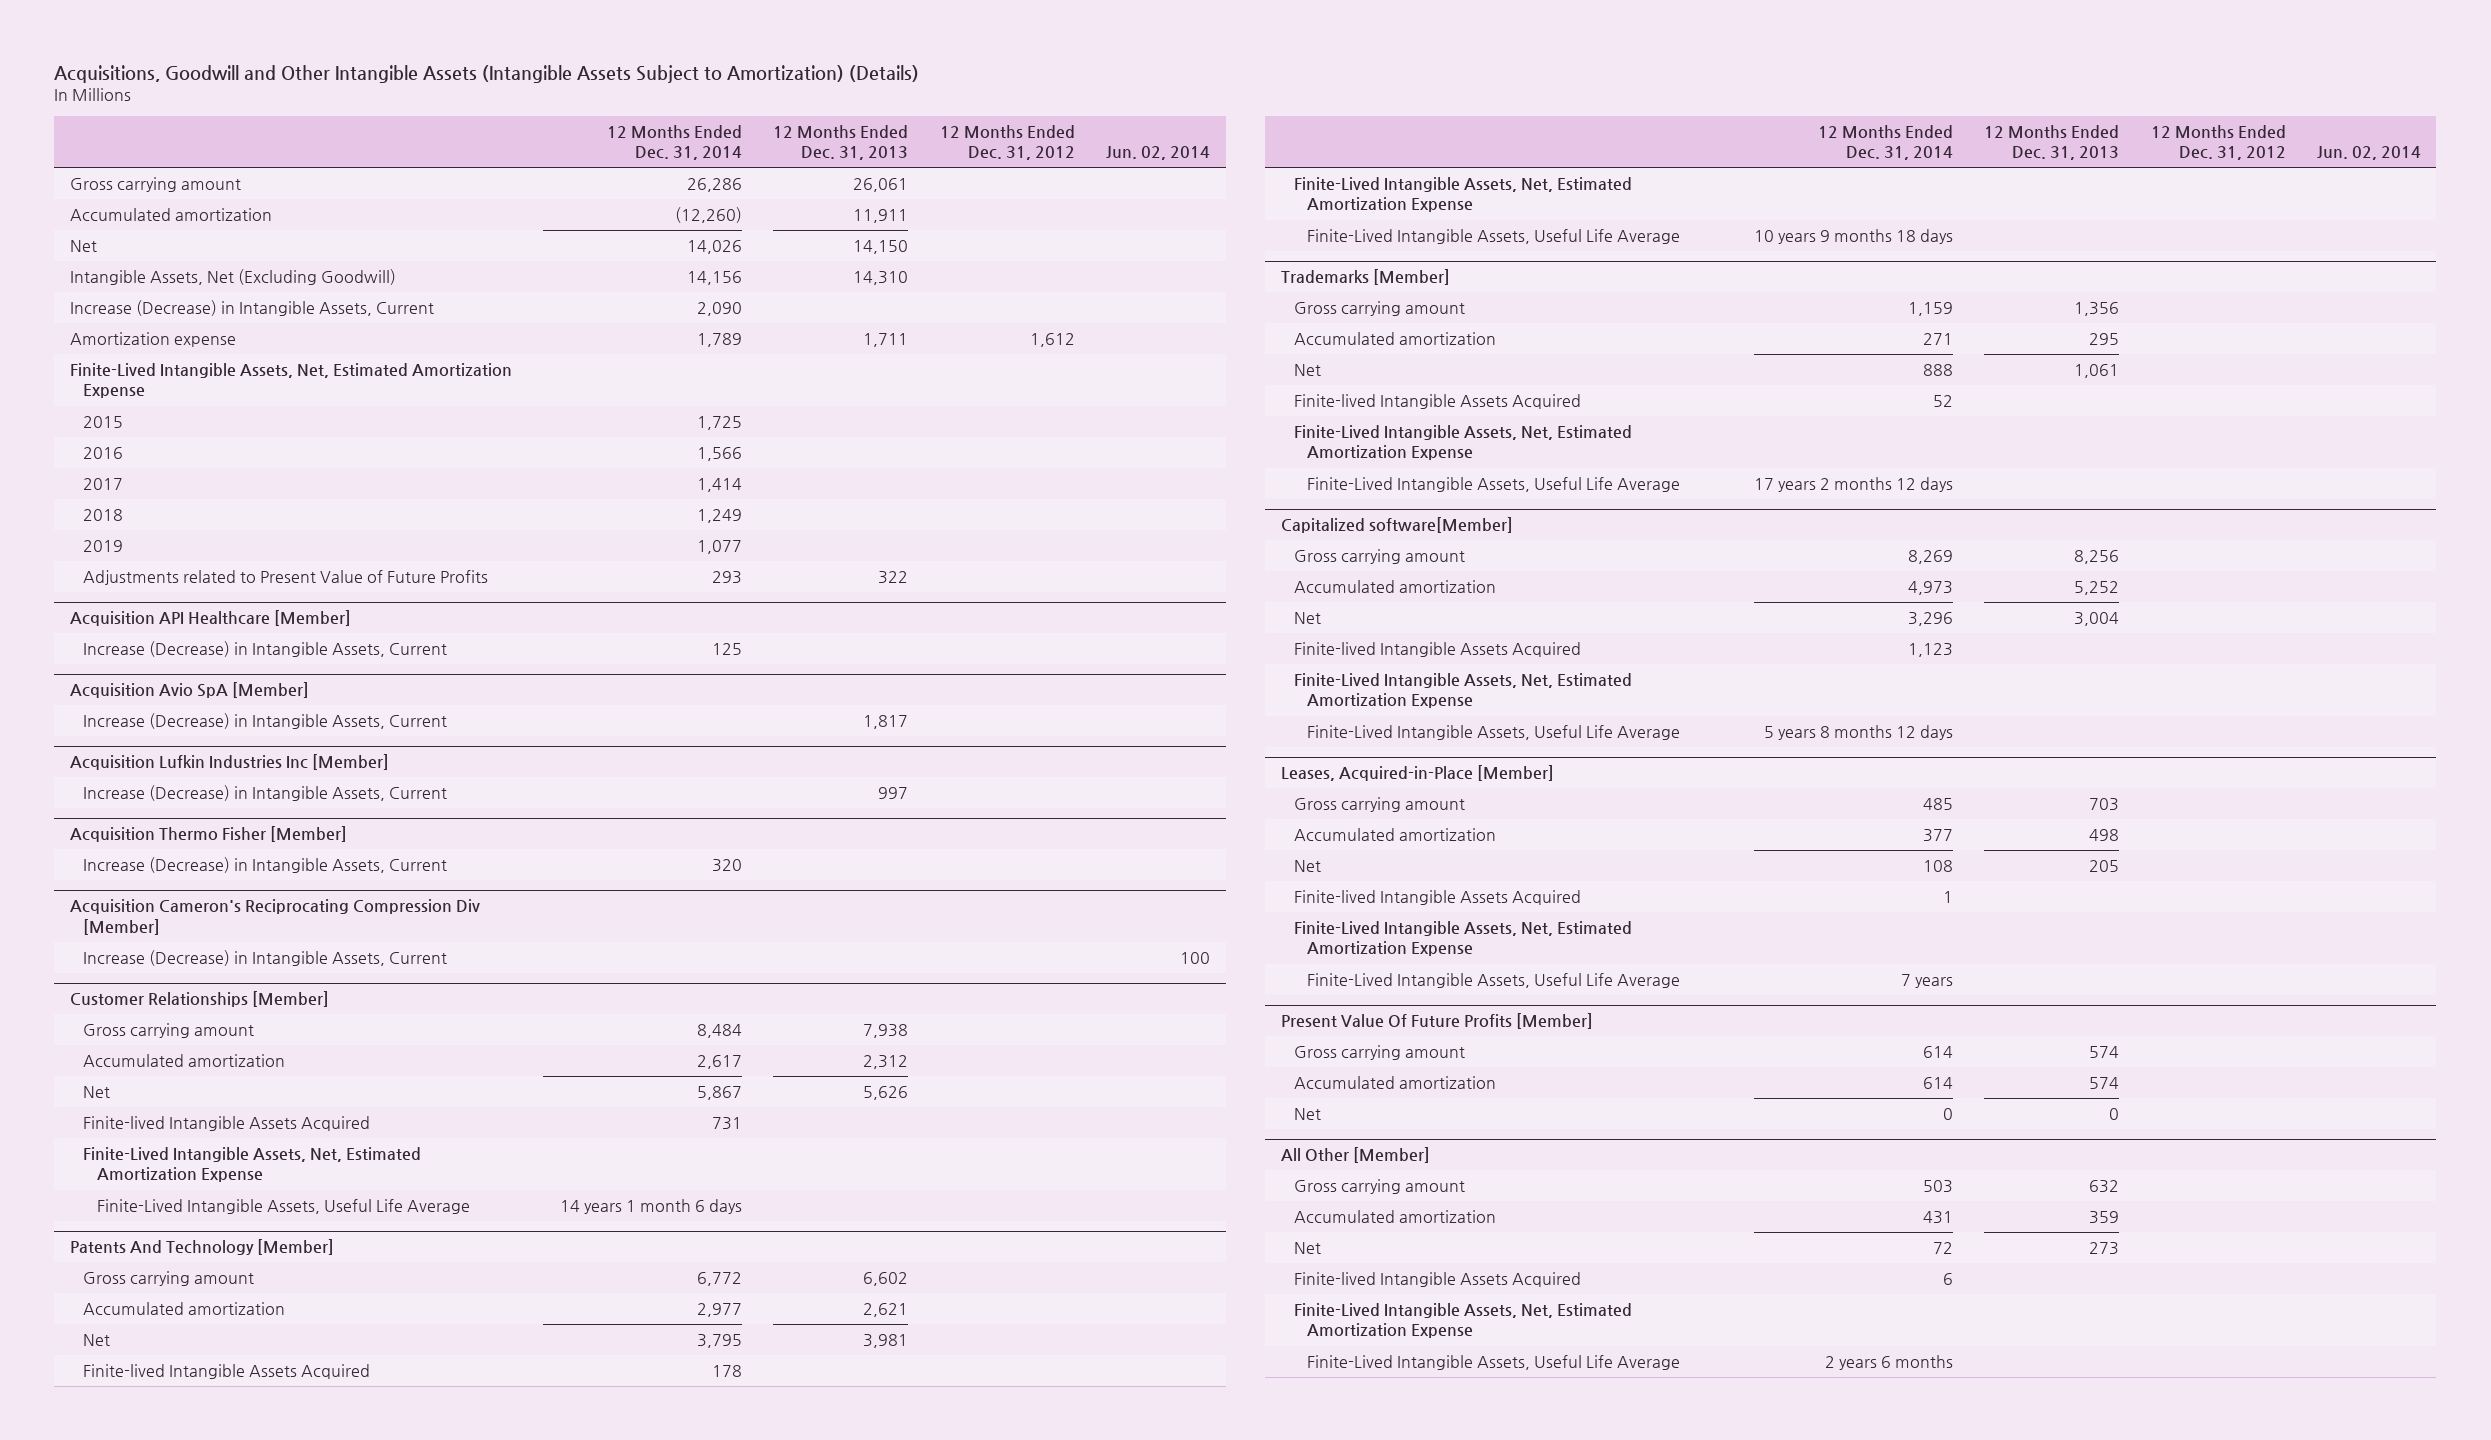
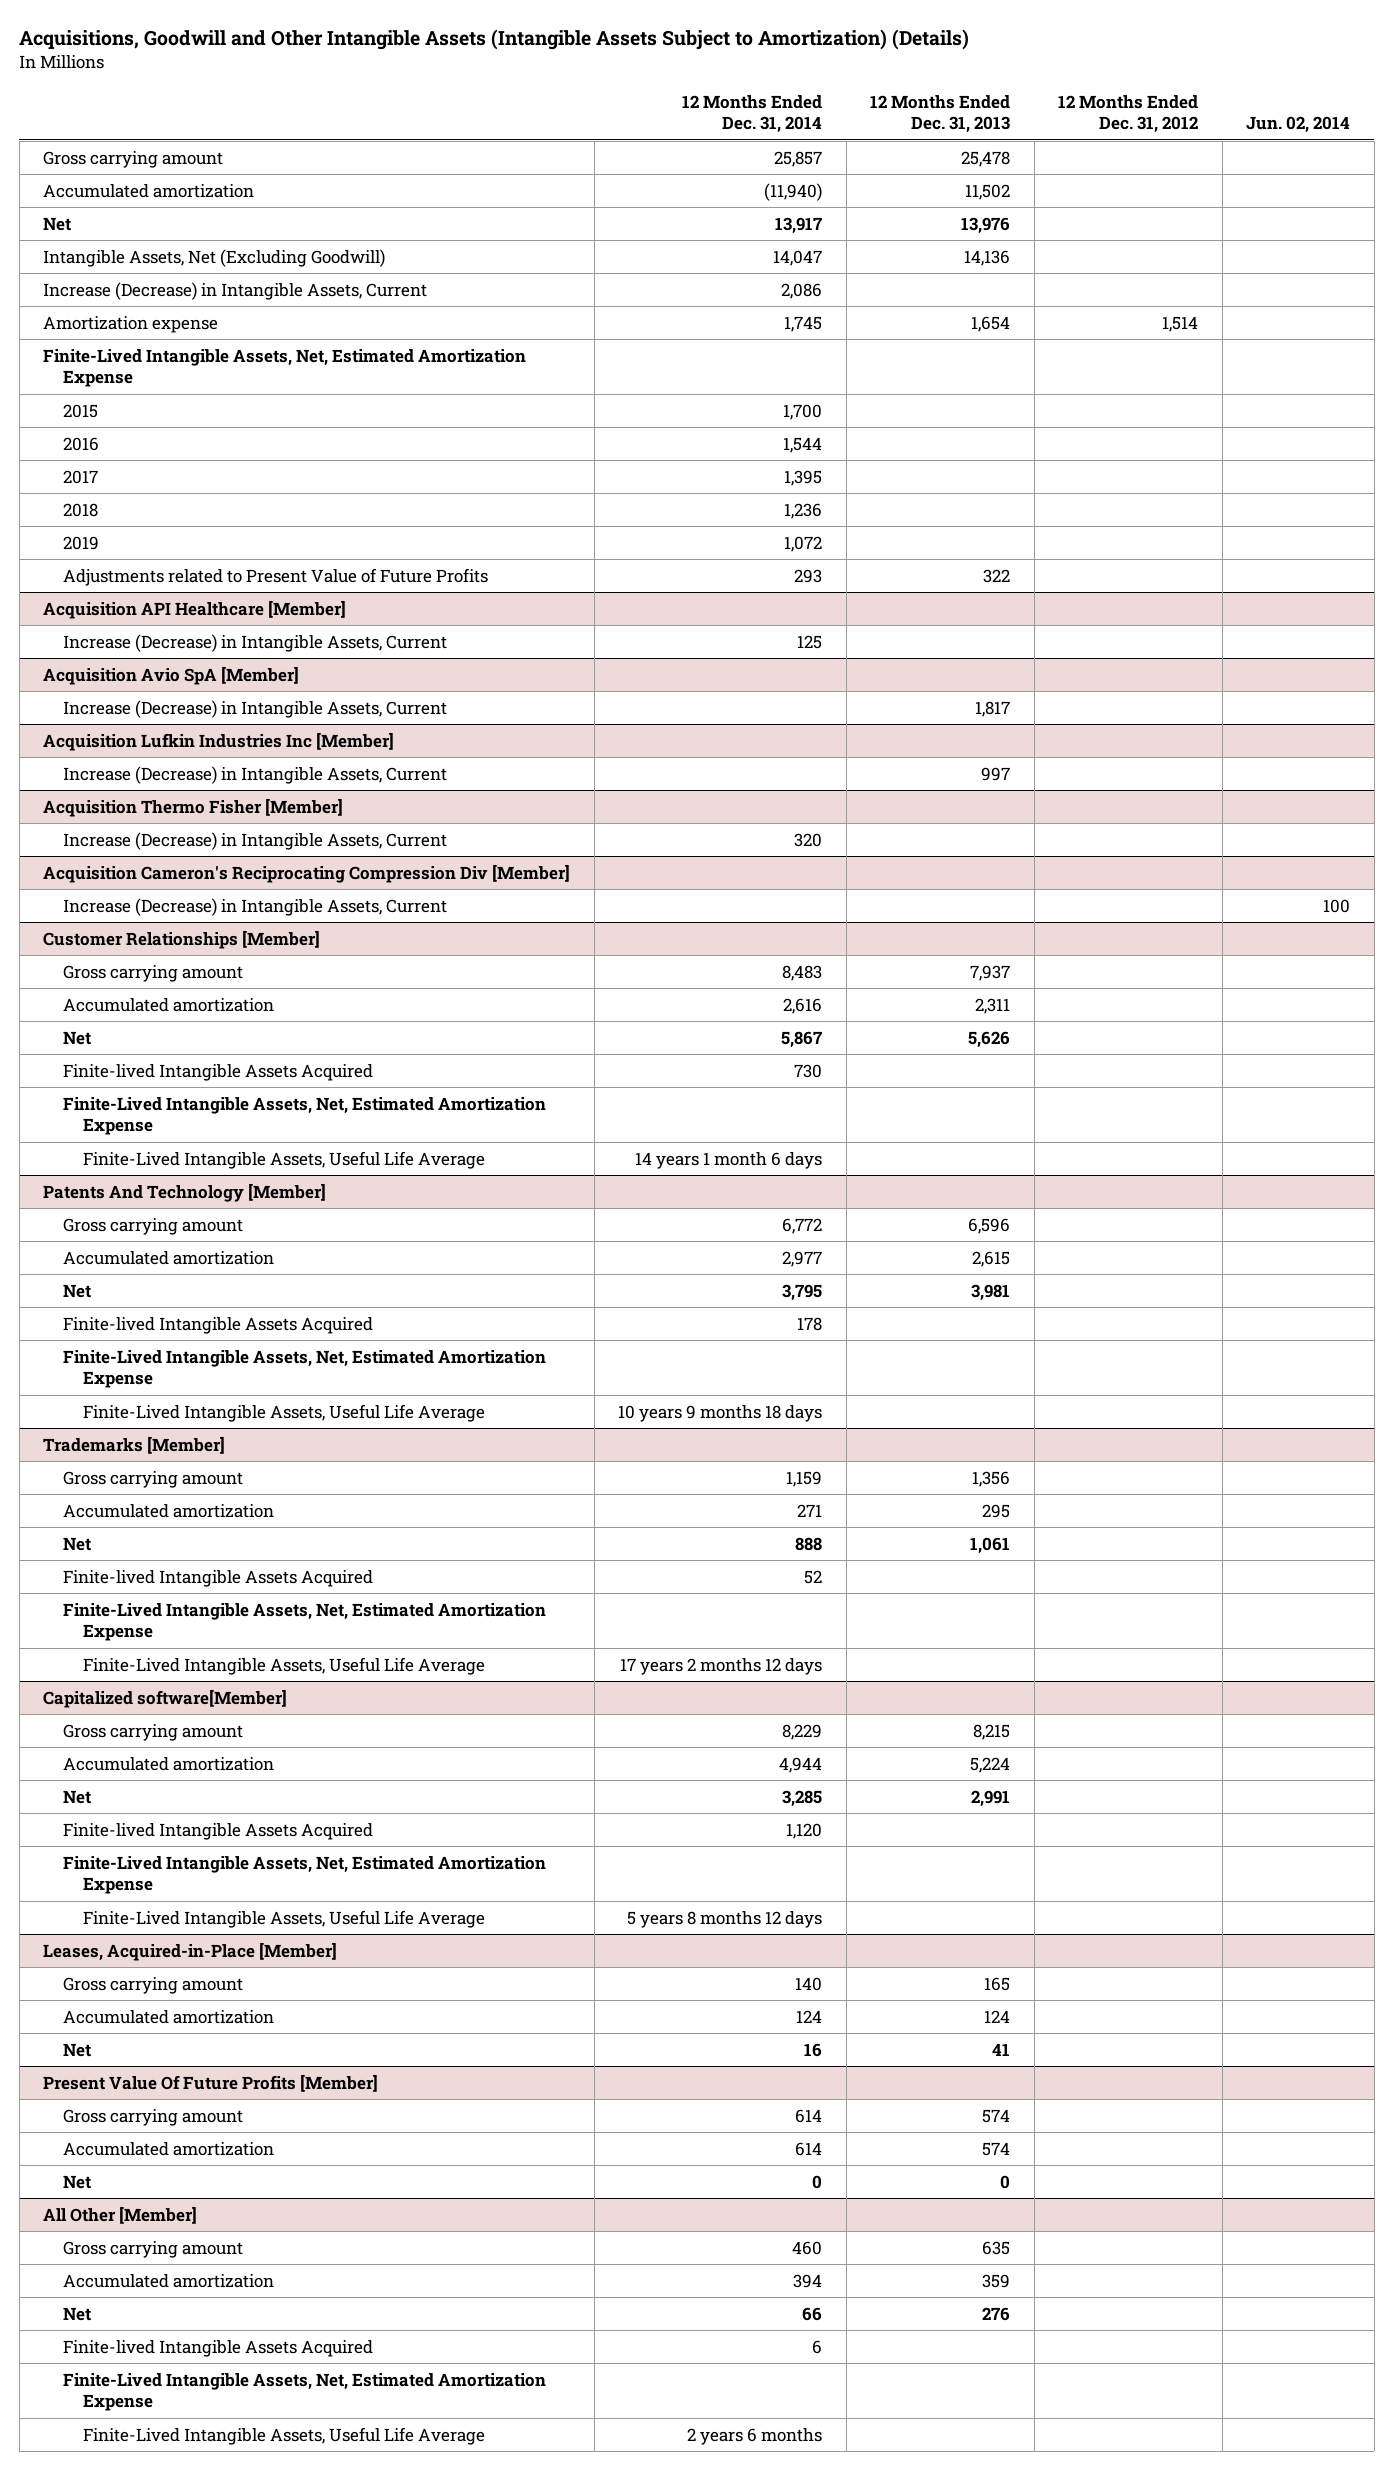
[687,178,743,193] 26,286 -> [774,150,823,167] 25,857
[853,178,909,193] 26,061 -> [961,150,1011,167] 25,478
[675,207,743,224] (12,260) -> [764,182,823,201] (11,940)
[853,209,909,224] 11,911 -> [965,183,1011,200] 11,502
[687,240,743,255] 14,026 -> [775,216,823,234] 13,917
[853,240,909,255] 14,150 -> [961,216,1011,234] 13,976
[687,271,743,286] 14,156 -> [773,249,823,266] 14,047
[853,271,909,286] 14,310 -> [964,249,1011,266] 14,136
[697,302,743,317] 2,090 -> [781,282,823,299] 2,086
[697,333,743,348] 1,789 -> [784,315,823,332] 1,745
[863,333,909,348] 1,711 -> [971,315,1011,332] 1,654
[1029,333,1075,348] 1,612 -> [1162,315,1199,332] 1,514
[697,416,743,431] 1,725 -> [783,403,823,420] 1,700
[697,447,743,462] 1,566 -> [783,436,823,453] 1,544
[697,478,743,493] 1,414 -> [784,469,823,486] 1,395
[697,509,743,524] 1,249 -> [784,502,823,519] 1,236
[697,540,743,555] 1,077 -> [784,535,823,552] 1,072
[697,1024,743,1039] 8,484 -> [782,964,823,981] 8,483
[863,1024,909,1039] 7,938 -> [970,964,1011,981] 7,937
[697,1055,743,1070] 2,617 -> [783,997,823,1014] 2,616
[863,1055,909,1070] 2,312 -> [975,997,1011,1014] 2,311
[712,1117,743,1131] 731 -> [794,1063,823,1078] 730
[863,1272,909,1287] 6,602 -> [968,1217,1011,1234] 6,596
[863,1303,909,1318] 2,621 -> [972,1250,1011,1267] 2,615
[1907,550,1953,565] 8,269 -> [782,1723,823,1740] 8,229
[2074,550,2120,565] 8,256 -> [973,1723,1011,1740] 8,215
[1907,581,1953,596] 4,973 -> [779,1756,823,1773] 4,944
[2074,581,2120,596] 5,252 -> [970,1756,1011,1773] 5,224
[1907,612,1953,627] 3,296 -> [782,1789,823,1807] 3,285
[2074,612,2120,627] 3,004 -> [971,1789,1011,1807] 2,991
[1907,643,1953,658] 1,123 -> [786,1822,823,1839] 1,120
[1294,890,1582,906] Finite-lived Intangible Assets Acquired -> none
[1294,921,1633,957] Finite-Lived Intangible Assets, Net, Estimated Amortization Expense -> none
[1307,973,1681,989] Finite-Lived Intangible Assets, Useful Life Average -> none
[1922,798,1953,811] 485 -> [795,1976,823,1991] 140
[2089,798,2120,812] 703 -> [984,1976,1011,1991] 165
[1922,829,1953,843] 377 -> [796,2009,823,2023] 124
[2089,829,2120,842] 498 -> [984,2009,1011,2023] 124
[1922,860,1953,873] 108 -> [804,2042,823,2057] 16
[2089,860,2120,873] 205 -> [992,2042,1011,2056] 41
[1922,1180,1953,1194] 503 -> [792,2240,823,2255] 460
[2089,1180,2120,1194] 632 -> [982,2240,1011,2255] 635
[1922,1211,1953,1225] 431 -> [793,2273,823,2288] 394
[1932,1242,1953,1255] 72 -> [802,2306,823,2321] 66
[2089,1242,2120,1256] 273 -> [982,2306,1011,2321] 276

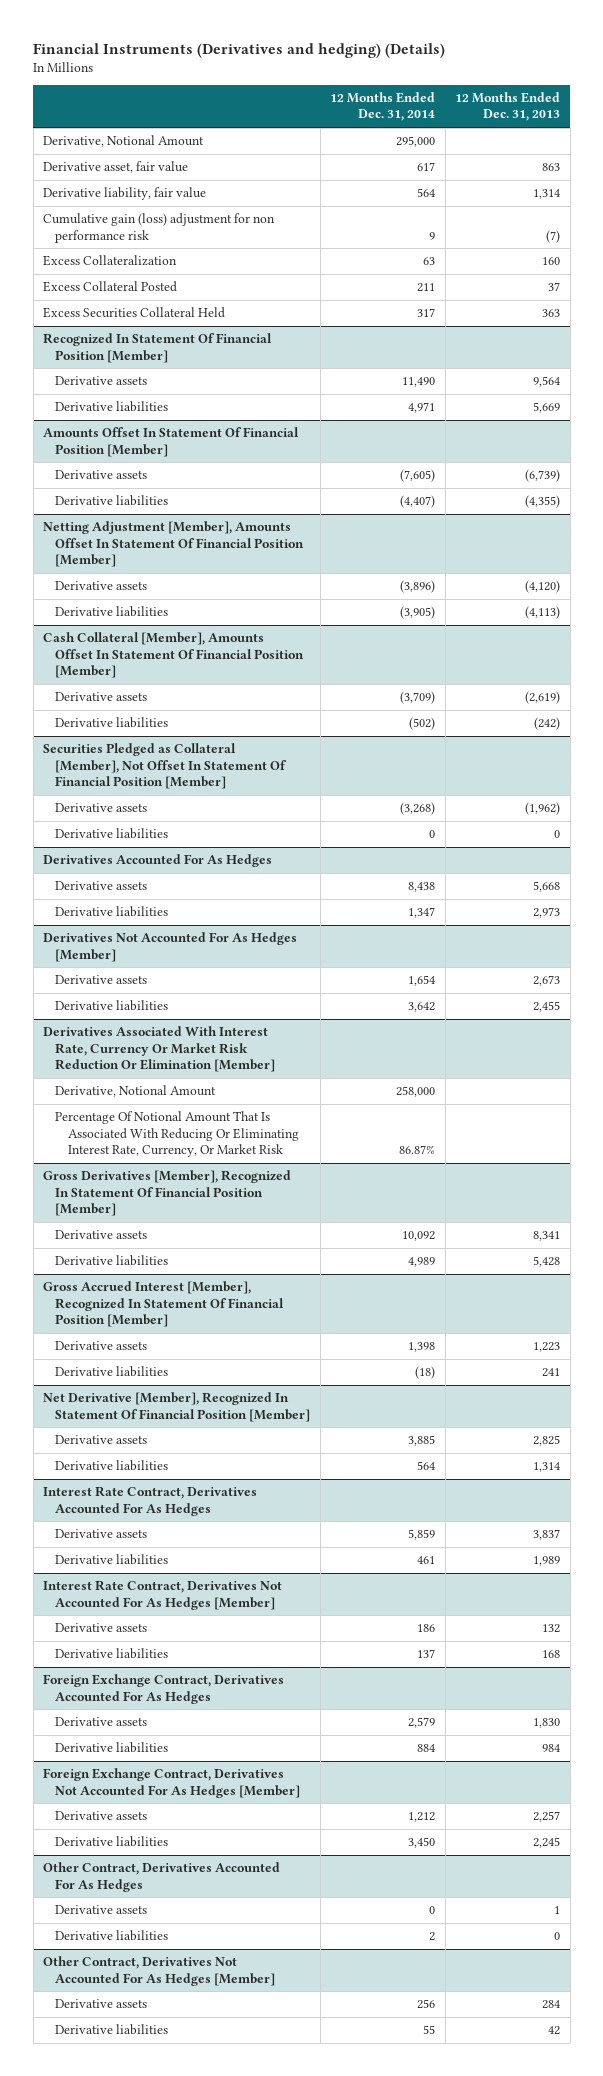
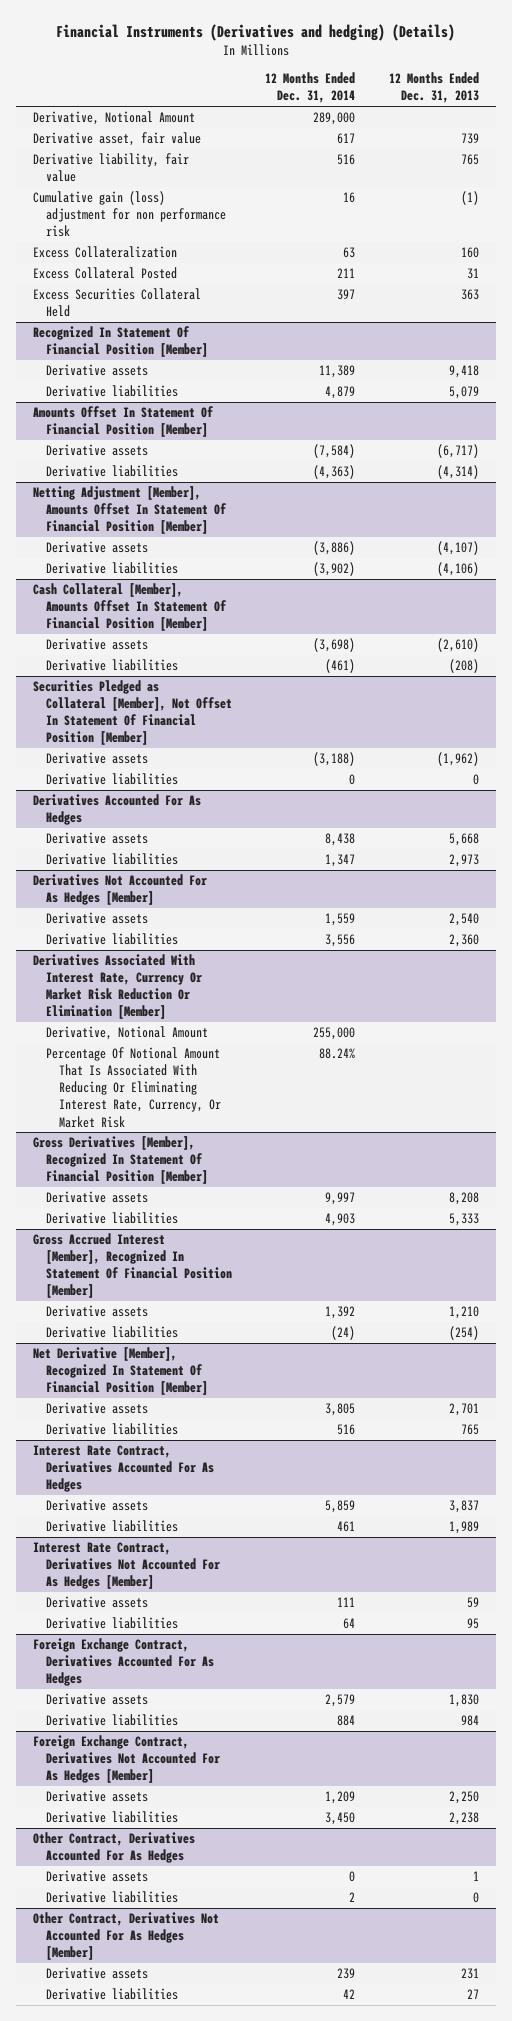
[396,136,436,148] 295,000 -> [313,112,356,126] 289,000
[542,163,561,172] 863 -> [461,133,480,145] 739
[417,188,436,198] 564 -> [337,154,356,166] 516
[533,189,561,200] 1,314 -> [461,154,480,166] 765
[429,231,436,240] 9 -> [343,192,356,204] 16
[546,229,561,243] (7) -> [461,191,480,206] (1)
[548,282,561,292] 37 -> [467,268,480,280] 31
[417,308,436,318] 317 -> [337,289,356,301] 397
[402,377,436,388] 11,490 -> [319,365,356,379] 11,389
[533,376,561,388] 9,564 -> [449,365,480,379] 9,418
[408,402,436,414] 4,971 -> [325,386,356,400] 4,879
[533,402,561,414] 5,669 -> [449,386,480,400] 5,079
[400,469,436,483] (7,605) -> [313,444,356,459] (7,584)
[525,469,561,483] (6,739) -> [437,444,480,459] (6,717)
[400,495,436,509] (4,407) -> [313,465,356,480] (4,363)
[525,495,561,509] (4,355) -> [437,465,480,480] (4,314)
[400,580,436,594] (3,896) -> [313,541,356,556] (3,886)
[525,580,561,594] (4,120) -> [437,541,480,556] (4,107)
[400,606,436,620] (3,905) -> [313,562,356,577] (3,902)
[525,606,561,620] (4,113) -> [437,562,480,577] (4,106)
[400,691,436,705] (3,709) -> [313,638,356,653] (3,698)
[525,691,561,705] (2,619) -> [437,638,480,653] (2,610)
[409,717,436,731] (502) -> [325,659,356,674] (461)
[534,717,561,731] (242) -> [449,659,480,674] (208)
[400,802,436,816] (3,268) -> [313,752,356,767] (3,188)
[408,975,436,987] 1,654 -> [325,913,356,927] 1,559
[533,975,561,987] 2,673 -> [449,913,480,927] 2,540
[408,1002,436,1013] 3,642 -> [325,934,356,948] 3,556
[533,1001,561,1013] 2,455 -> [449,934,480,948] 2,360
[396,1086,436,1098] 258,000 -> [313,1027,356,1041] 255,000
[399,1145,436,1155] 86.87% -> [319,1048,356,1060] 88.24%
[402,1231,436,1242] 10,092 -> [325,1192,356,1206] 9,997
[533,1231,561,1242] 8,341 -> [449,1192,480,1206] 8,208
[408,1257,436,1268] 4,989 -> [325,1213,356,1227] 4,903
[533,1256,561,1268] 5,428 -> [449,1213,480,1227] 5,333
[408,1342,436,1353] 1,398 -> [325,1306,356,1320] 1,392
[533,1342,561,1353] 1,223 -> [449,1306,480,1320] 1,210
[415,1366,436,1380] (18) -> [331,1326,356,1341] (24)
[542,1368,561,1378] 241 -> [449,1326,480,1341] (254)
[408,1435,436,1447] 3,885 -> [325,1403,356,1417] 3,805
[533,1435,561,1447] 2,825 -> [449,1403,480,1417] 2,701
[417,1461,436,1471] 564 -> [337,1424,356,1436] 516
[533,1462,561,1473] 1,314 -> [461,1424,480,1436] 765
[417,1624,436,1633] 186 -> [337,1597,356,1608] 111
[542,1624,561,1634] 132 -> [467,1597,480,1609] 59
[417,1649,436,1659] 137 -> [343,1618,356,1630] 64
[542,1650,561,1659] 168 -> [467,1618,480,1630] 95
[408,1812,436,1823] 1,212 -> [325,1791,356,1805] 1,209
[533,1811,561,1823] 2,257 -> [449,1791,480,1805] 2,250
[533,1837,561,1849] 2,245 -> [449,1812,480,1826] 2,238
[417,1999,436,2010] 256 -> [337,1968,356,1980] 239
[542,2000,561,2010] 284 -> [461,1968,480,1980] 231
[423,2025,436,2035] 55 -> [343,1989,356,2000] 42
[548,2026,561,2036] 42 -> [467,1989,480,2000] 27

